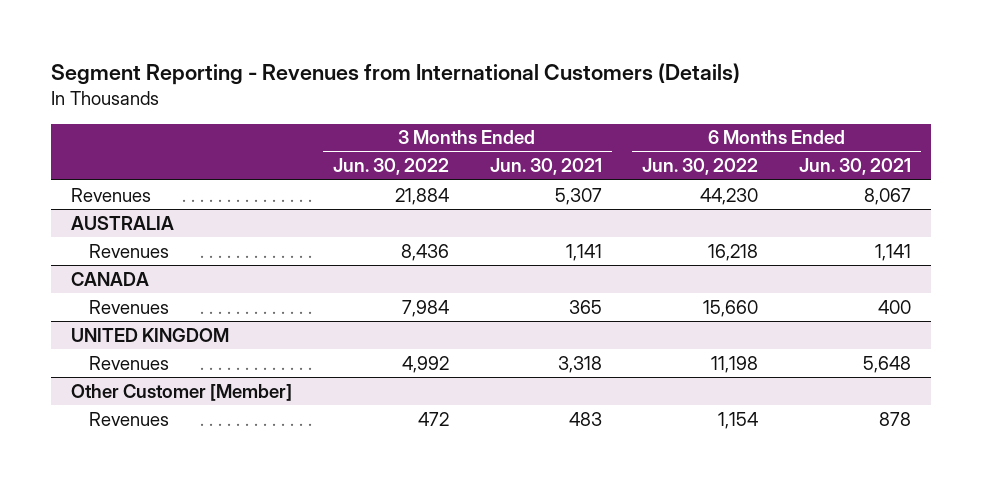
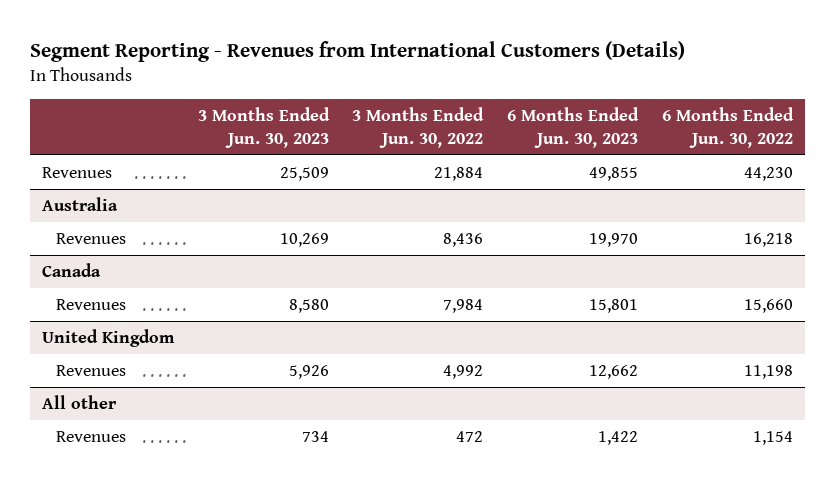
[489,158,602,176] Jun. 30, 2021 -> none
[799,158,912,176] Jun. 30, 2021 -> none
none -> [197,107,330,149] 3 Months Ended Jun. 30, 2023
none -> [507,107,640,149] 6 Months Ended Jun. 30, 2023
[71,215,175,230] AUSTRALIA -> [41,196,118,211] Australia
[71,271,150,286] CANADA -> [41,262,101,277] Canada
[71,327,230,342] UNITED KINGDOM -> [41,328,175,347] United Kingdom
[71,383,293,401] Other Customer [Member] -> [41,394,117,409] All other

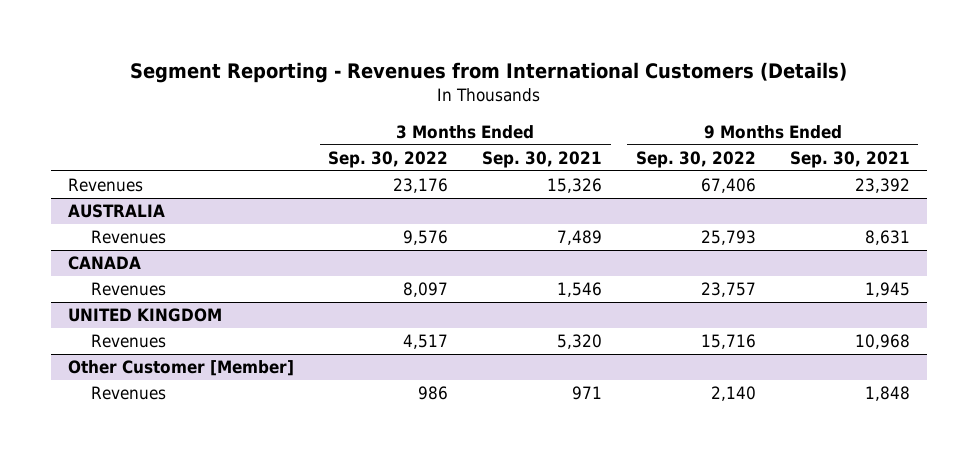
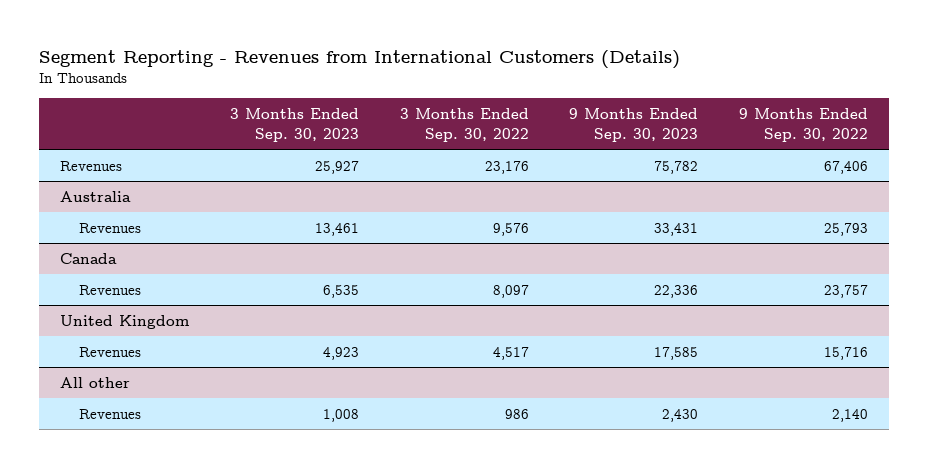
[482,150,603,168] Sep. 30, 2021 -> none
[789,150,910,168] Sep. 30, 2021 -> none
none -> [229,108,359,142] 3 Months Ended Sep. 30, 2023
none -> [569,108,699,142] 9 Months Ended Sep. 30, 2023
[68,204,166,219] AUSTRALIA -> [59,190,131,202] Australia
[68,256,142,271] CANADA -> [59,252,117,264] Canada
[68,308,223,323] UNITED KINGDOM -> [59,314,189,329] United Kingdom
[68,360,295,377] Other Customer [Member] -> [59,376,130,388] All other

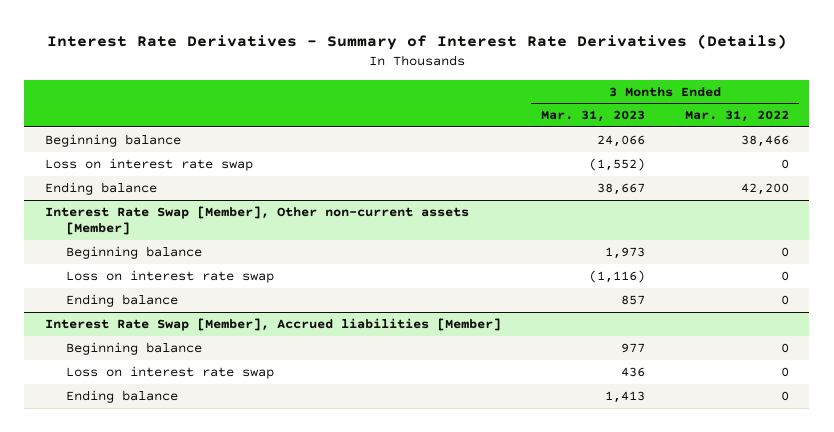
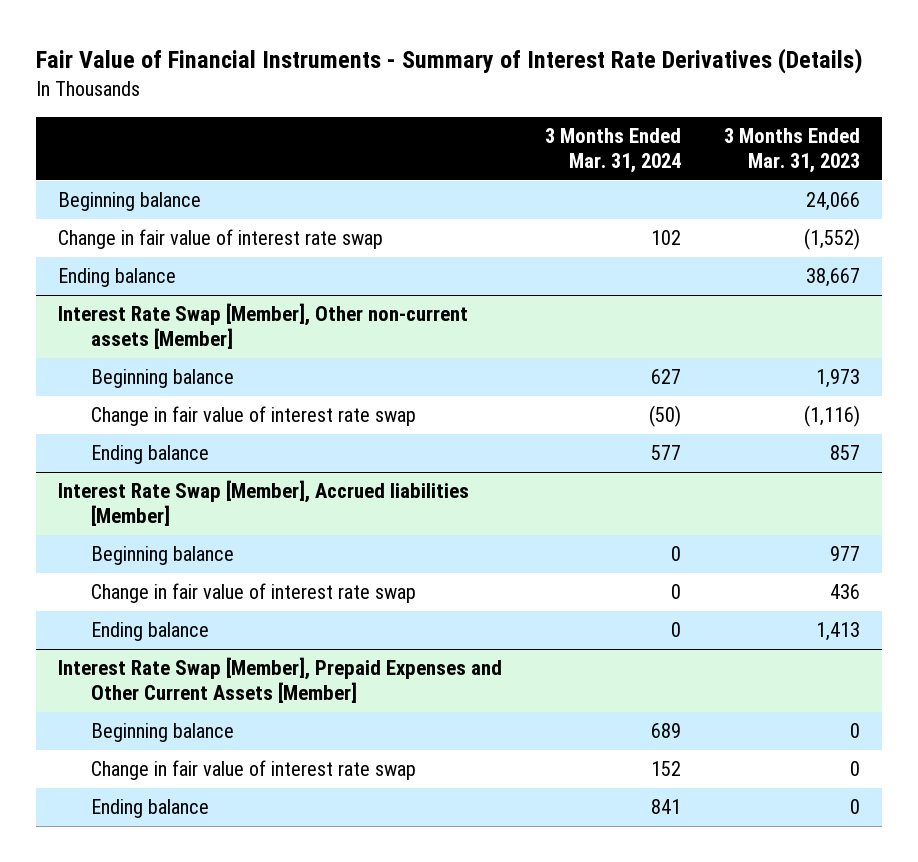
[46,34,787,51] Interest Rate Derivatives - Summary of Interest Rate Derivatives (Details) -> [35,47,863,74] Fair Value of Financial Instruments - Summary of Interest Rate Derivatives (Details)
[685,110,790,123] Mar. 31, 2022 -> none
none -> [545,128,682,173] 3 Months Ended Mar. 31, 2024
[44,157,253,171] Loss on interest rate swap -> [57,229,383,250] Change in fair value of interest rate swap
[65,269,274,283] Loss on interest rate swap -> [90,406,416,427] Change in fair value of interest rate swap
[65,365,274,379] Loss on interest rate swap -> [90,583,416,604] Change in fair value of interest rate swap
none -> [57,657,502,704] Interest Rate Swap [Member], Prepaid Expenses and Other Current Assets [Member]
none -> [90,723,234,743] Beginning balance
none -> [90,760,416,781] Change in fair value of interest rate swap
none -> [90,799,209,819] Ending balance

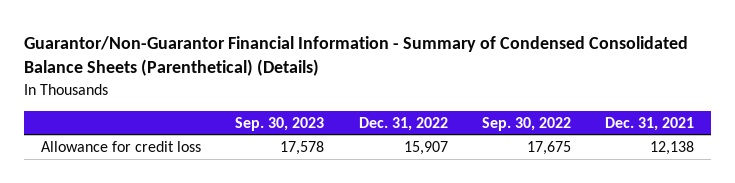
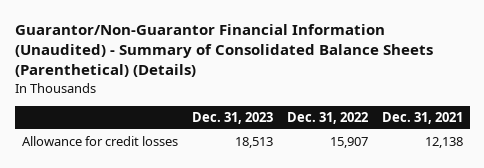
[24,35,689,77] Guarantor/Non-Guarantor Financial Information - Summary of Condensed Consolidated Balance Sheets (Parenthetical) (Details) -> [14,23,433,78] Guarantor/Non-Guarantor Financial Information (Unaudited) - Summary of Consolidated Balance Sheets (Parenthetical) (Details)
[235,116,325,131] Sep. 30, 2023 -> none
[481,116,571,131] Sep. 30, 2022 -> none
none -> [191,111,273,124] Dec. 31, 2023
[41,141,202,153] Allowance for credit loss -> [21,136,178,147] Allowance for credit losses

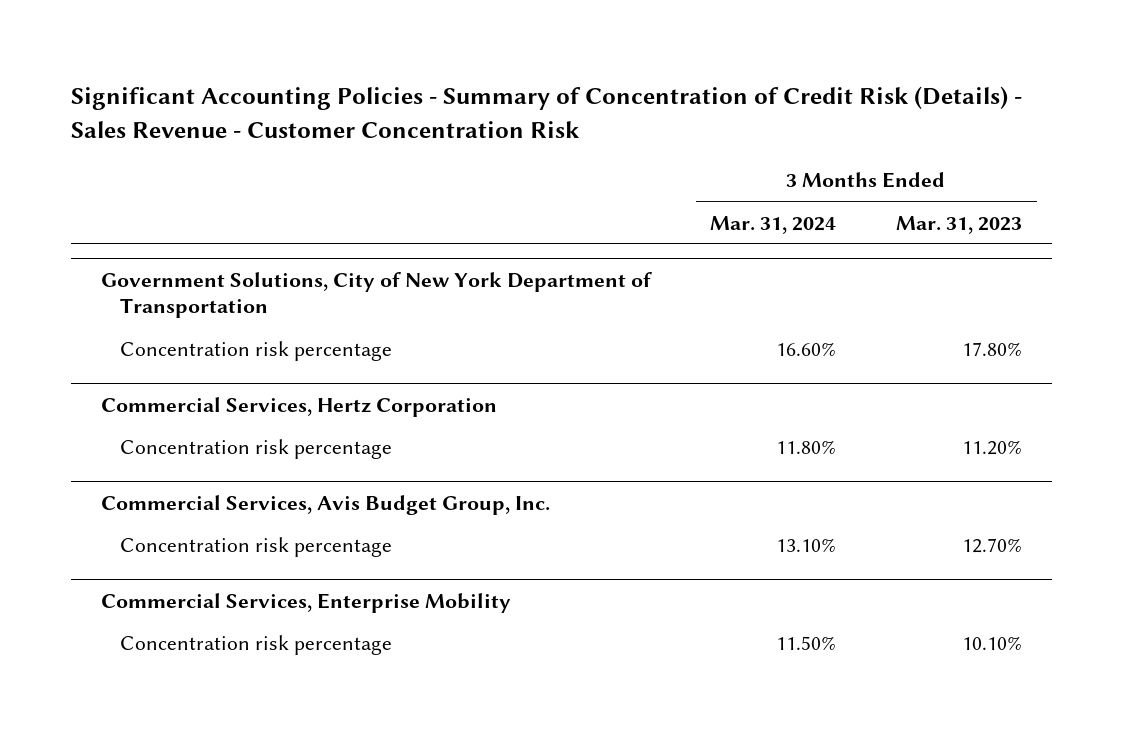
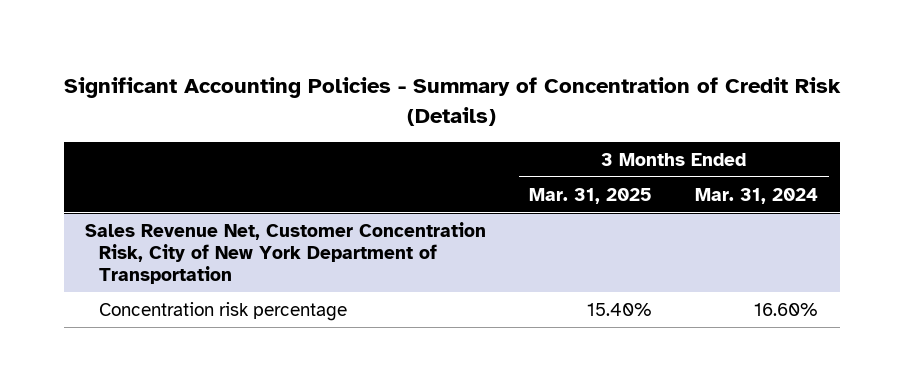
[71,86,1023,138] Significant Accounting Policies - Summary of Concentration of Credit Risk (Details) - Sales Revenue - Customer Concentration Risk -> [63,77,841,126] Significant Accounting Policies - Summary of Concentration of Credit Risk (Details)
[896,215,1023,234] Mar. 31, 2023 -> none
none -> [529,187,653,204] Mar. 31, 2025
[100,271,652,319] Government Solutions, City of New York Department of Transportation -> none
none -> [85,222,487,284] Sales Revenue Net, Customer Concentration Risk, City of New York Department of Transportation
[100,396,497,417] Commercial Services, Hertz Corporation -> none
[119,439,392,460] Concentration risk percentage -> none
[100,494,550,515] Commercial Services, Avis Budget Group, Inc. -> none
[119,537,392,558] Concentration risk percentage -> none
[100,592,511,613] Commercial Services, Enterprise Mobility -> none
[119,635,392,656] Concentration risk percentage -> none

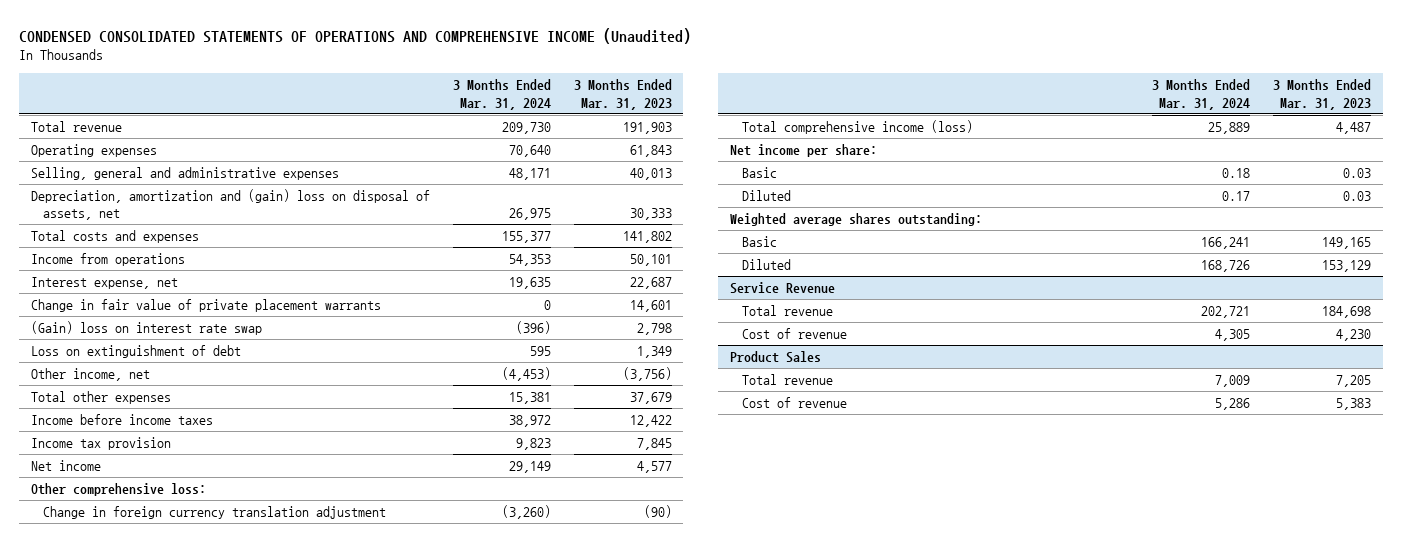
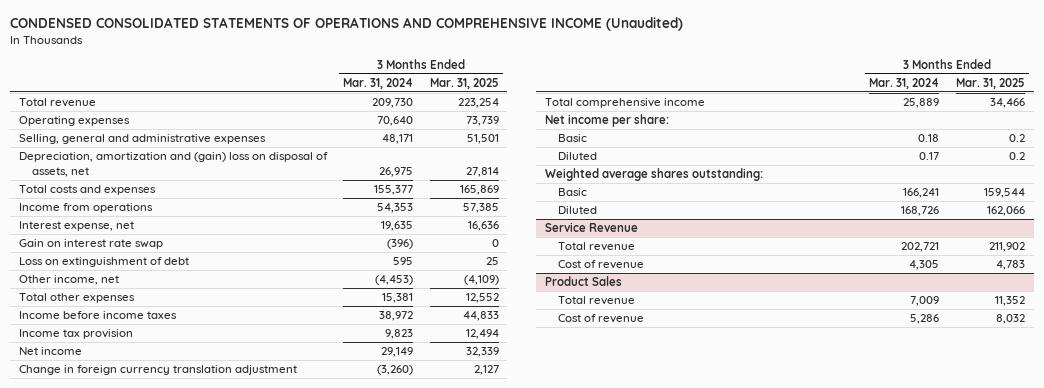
[573,79,672,110] 3 Months Ended Mar. 31, 2023 -> none
none -> [429,77,499,89] Mar. 31, 2025
[30,298,381,312] Change in fair value of private placement warrants -> none
[30,320,262,335] (Gain) loss on interest rate swap -> [18,239,163,250] Gain on interest rate swap
[30,482,206,496] Other comprehensive loss: -> none
[741,119,973,134] Total comprehensive income (loss) -> [544,98,705,109] Total comprehensive income

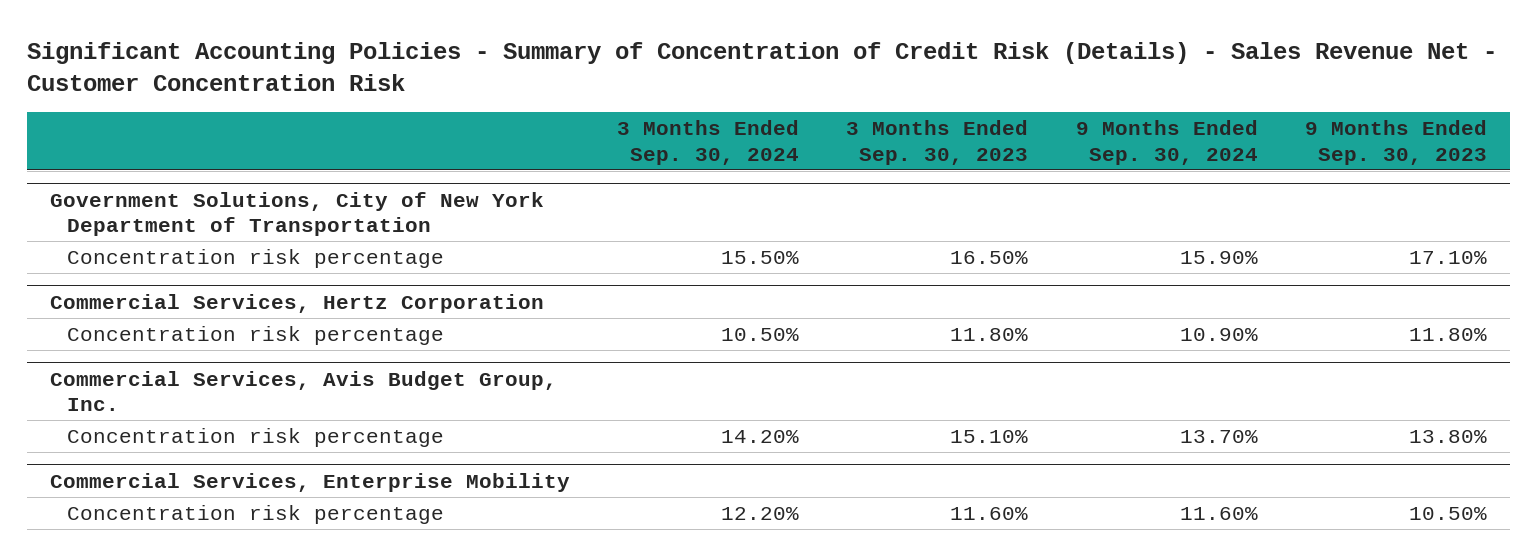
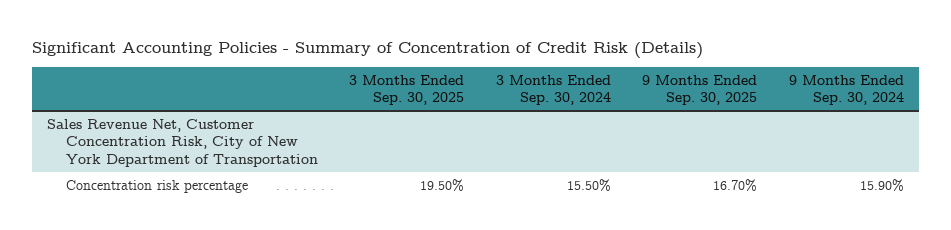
[26,42,1497,92] Significant Accounting Policies - Summary of Concentration of Credit Risk (Details) - Sales Revenue Net - Customer Concentration Risk -> [31,41,703,59] Significant Accounting Policies - Summary of Concentration of Credit Risk (Details)
[846,120,1029,165] 3 Months Ended Sep. 30, 2023 -> none
[1304,120,1487,165] 9 Months Ended Sep. 30, 2023 -> none
none -> [349,74,465,105] 3 Months Ended Sep. 30, 2025
none -> [642,74,758,105] 9 Months Ended Sep. 30, 2025
[50,191,545,236] Government Solutions, City of New York Department of Transportation -> none
none -> [47,118,319,167] Sales Revenue Net, Customer Concentration Risk, City of New York Department of Transportation
[50,293,545,313] Commercial Services, Hertz Corporation -> none
[66,325,444,345] Concentration risk percentage -> none
[50,370,558,411] Commercial Services, Avis Budget Group, Inc. -> none
[66,427,444,447] Concentration risk percentage -> none
[50,472,571,492] Commercial Services, Enterprise Mobility -> none
[66,504,444,524] Concentration risk percentage -> none

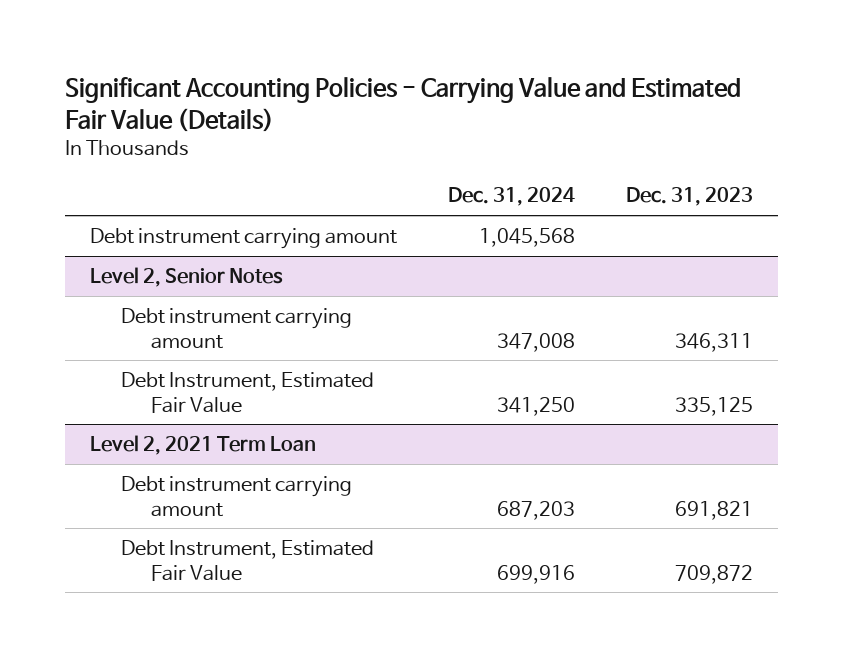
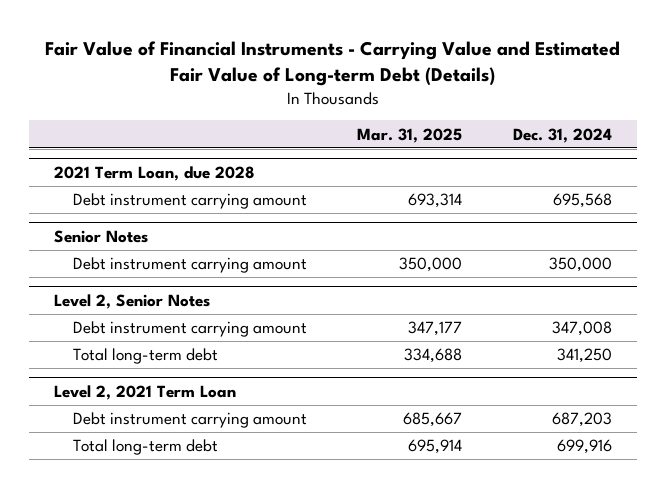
[64,77,741,132] Significant Accounting Policies - Carrying Value and Estimated Fair Value (Details) -> [44,40,620,86] Fair Value of Financial Instruments - Carrying Value and Estimated Fair Value of Long-term Debt (Details)
[625,187,753,207] Dec. 31, 2023 -> none
none -> [357,127,463,143] Mar. 31, 2025
none -> [54,166,256,182] 2021 Term Loan, due 2028
[478,228,575,248] 1,045,568 -> [552,193,612,209] 695,568
none -> [54,230,149,244] Senior Notes
none -> [73,257,308,274] Debt instrument carrying amount
[120,372,374,413] Debt Instrument, Estimated Fair Value -> [73,348,219,365] Total long-term debt
[120,540,374,581] Debt Instrument, Estimated Fair Value -> [73,439,219,456] Total long-term debt

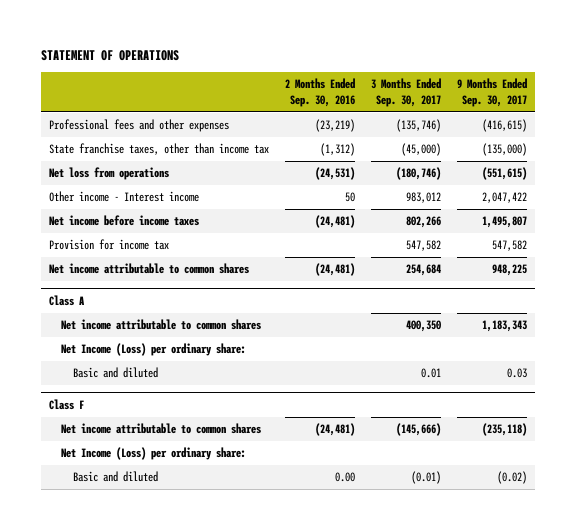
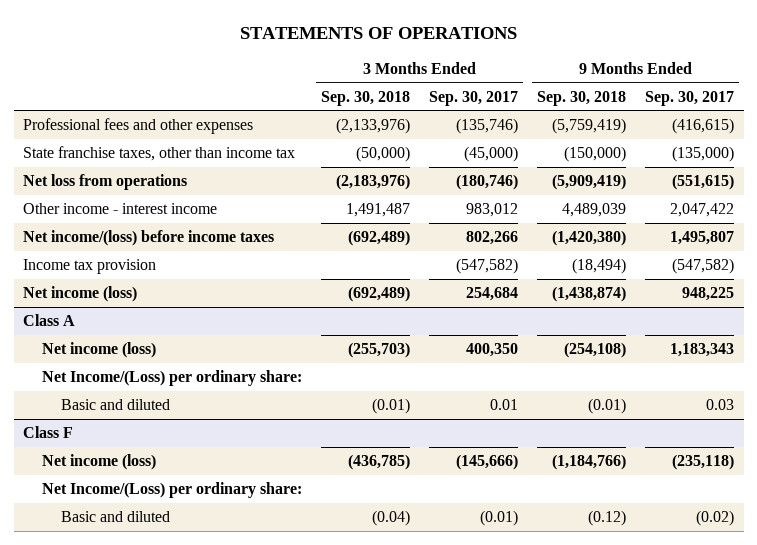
[40,49,179,61] STATEMENT OF OPERATIONS -> [239,26,517,39] STATEMENTS OF OPERATIONS
[284,78,355,107] 2 Months Ended Sep. 30, 2016 -> none
none -> [321,90,411,106] Sep. 30, 2018
none -> [537,90,627,106] Sep. 30, 2018
[48,191,199,203] Other income - Interest income -> [23,203,218,215] Other income - interest income
[48,215,199,227] Net income before income taxes -> [23,230,275,247] Net income/(loss) before income taxes
[48,239,169,251] Provision for income tax -> [23,259,157,275] Income tax provision
[405,240,441,252] 547,582 -> [456,258,519,275] (547,582)
[492,240,528,252] 547,582 -> [672,258,735,275] (547,582)
[48,263,249,275] Net income attributable to common shares -> [23,286,138,303] Net income (loss)
[60,319,261,331] Net income attributable to common shares -> [42,342,157,359] Net income (loss)
[60,343,246,357] Net Income (Loss) per ordinary share: -> [42,370,303,387] Net Income/(Loss) per ordinary share:
[60,423,261,435] Net income attributable to common shares -> [42,454,157,471] Net income (loss)
[60,447,246,461] Net Income (Loss) per ordinary share: -> [42,482,303,499] Net Income/(Loss) per ordinary share:

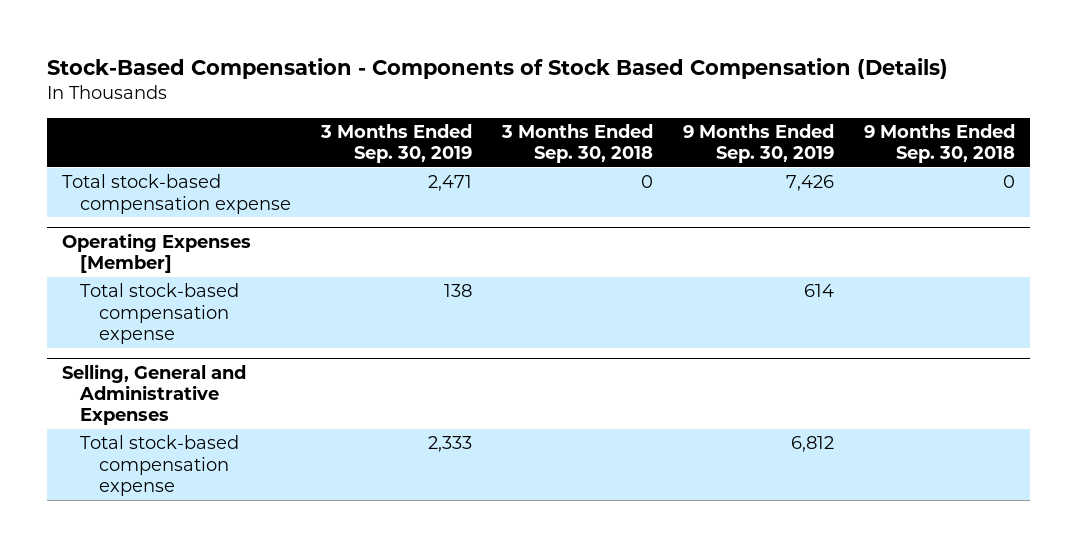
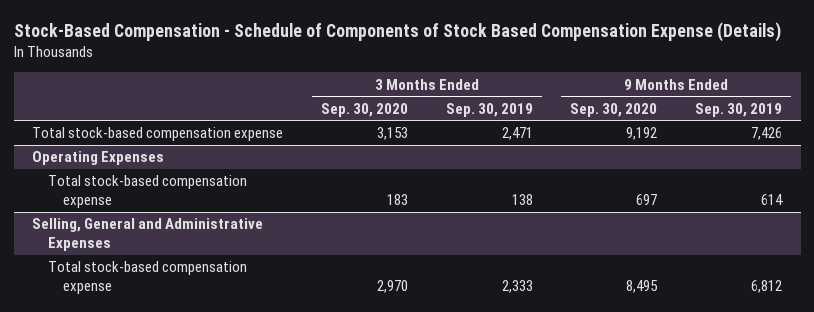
[46,58,948,80] Stock-Based Compensation - Components of Stock Based Compensation (Details) -> [13,21,781,42] Stock-Based Compensation - Schedule of Components of Stock Based Compensation Expense (Details)
[501,123,654,164] 3 Months Ended Sep. 30, 2018 -> none
[864,123,1016,164] 9 Months Ended Sep. 30, 2018 -> none
none -> [321,102,409,117] Sep. 30, 2020
none -> [570,102,658,117] Sep. 30, 2020
[61,233,251,274] Operating Expenses [Member] -> [32,151,165,166] Operating Expenses

